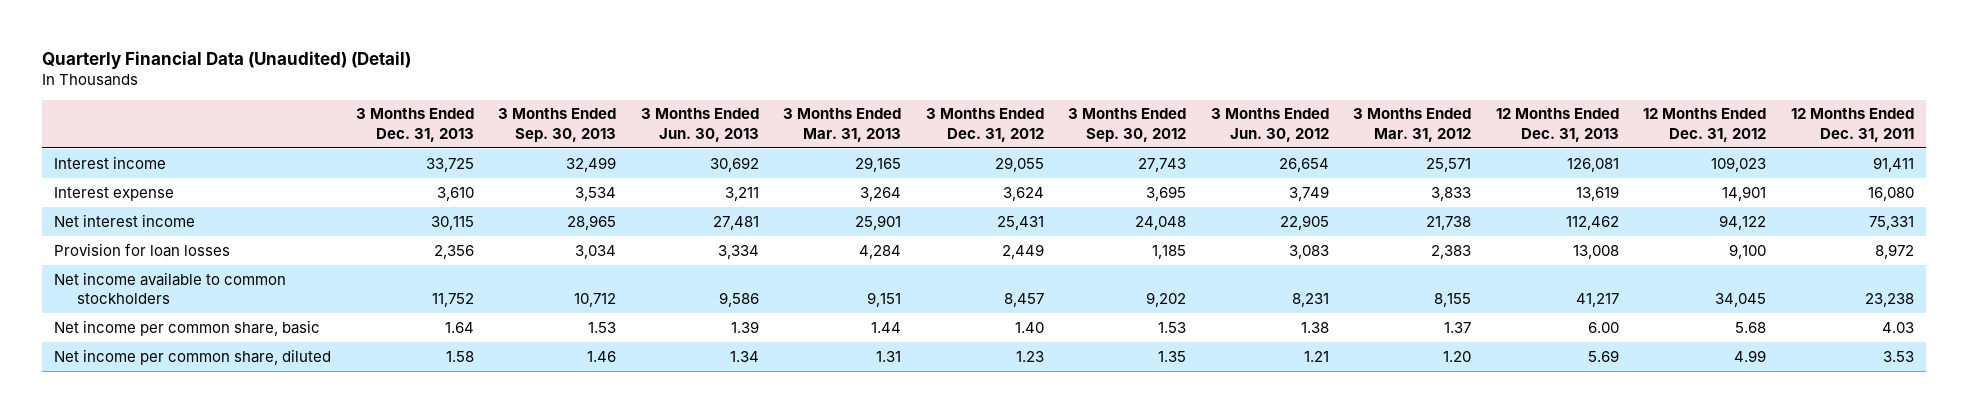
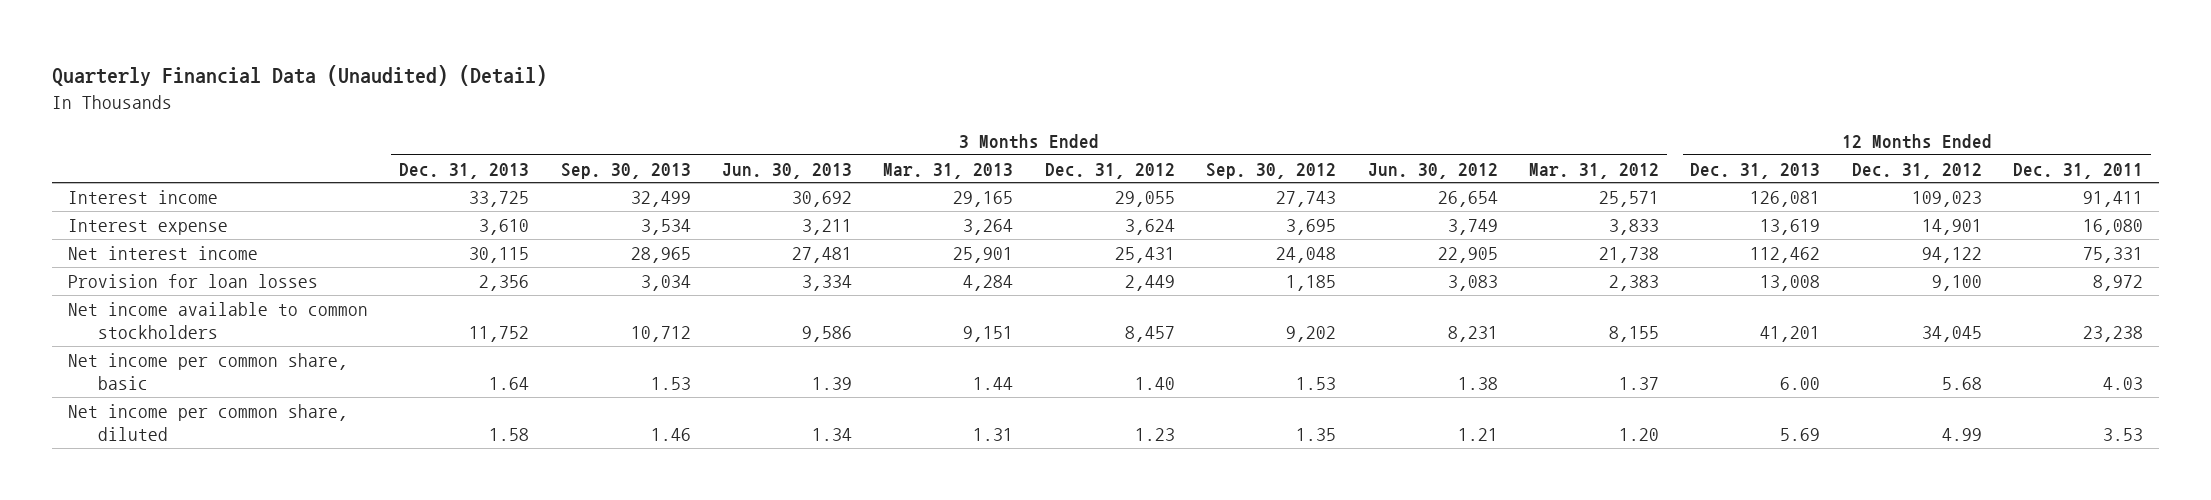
[1575,292,1619,307] 41,217 -> [1760,326,1821,343] 41,201

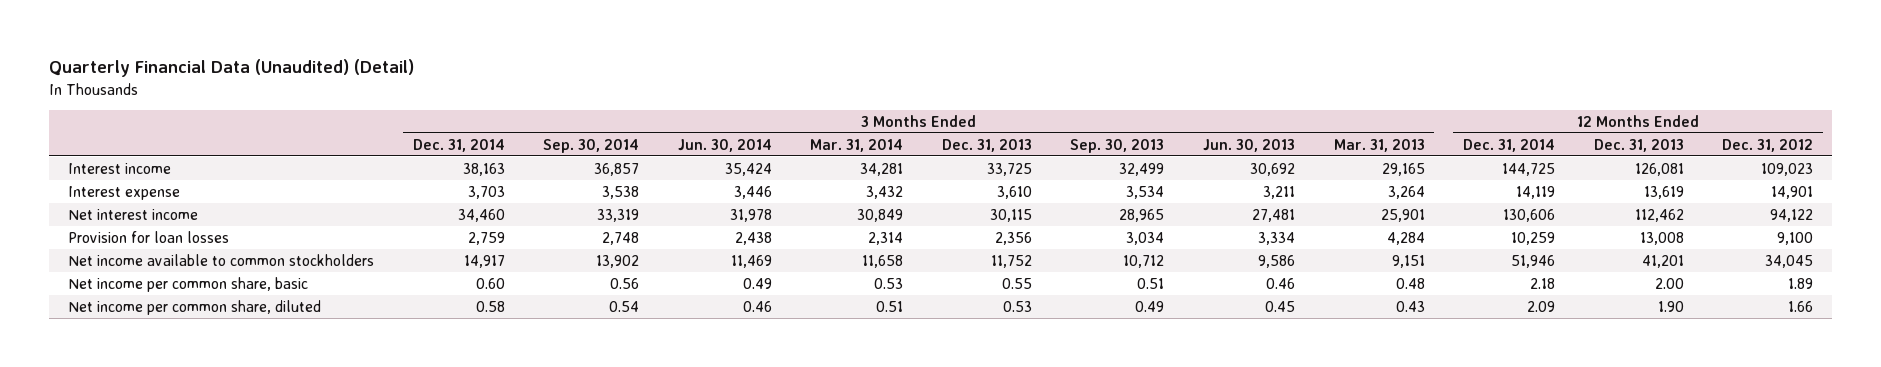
[1044,162,1175,179] Dec. 31, 2012 -> none
[1206,162,1337,179] Sep. 30, 2012 -> none
[1367,162,1498,179] Jun. 30, 2012 -> none
[1528,162,1659,179] Mar. 31, 2012 -> none
[2013,162,2144,179] Dec. 31, 2011 -> none
none -> [412,138,505,152] Dec. 31, 2014
none -> [543,138,640,153] Sep. 30, 2014
none -> [677,138,772,152] Jun. 30, 2014
none -> [810,138,904,152] Mar. 31, 2014
none -> [1463,138,1556,152] Dec. 31, 2014
[489,377,530,391] 1.64 -> [1001,277,1032,289] 0.55
[650,377,691,391] 1.53 -> [1137,277,1165,289] 0.51
[811,377,852,391] 1.39 -> [1265,277,1295,289] 0.46
[973,377,1014,391] 1.44 -> [1395,277,1425,289] 0.48
[1780,377,1821,391] 6.00 -> [1654,277,1684,289] 2.00
[1941,377,1982,391] 5.68 -> [1788,277,1814,289] 1.89
[489,428,530,442] 1.58 -> [1002,300,1032,312] 0.53
[650,428,691,442] 1.46 -> [1135,300,1165,312] 0.49
[811,428,852,442] 1.34 -> [1264,300,1295,312] 0.45
[973,428,1014,442] 1.31 -> [1395,300,1425,312] 0.43
[1780,428,1821,442] 5.69 -> [1657,300,1684,312] 1.90
[1941,428,1982,442] 4.99 -> [1788,300,1814,312] 1.66

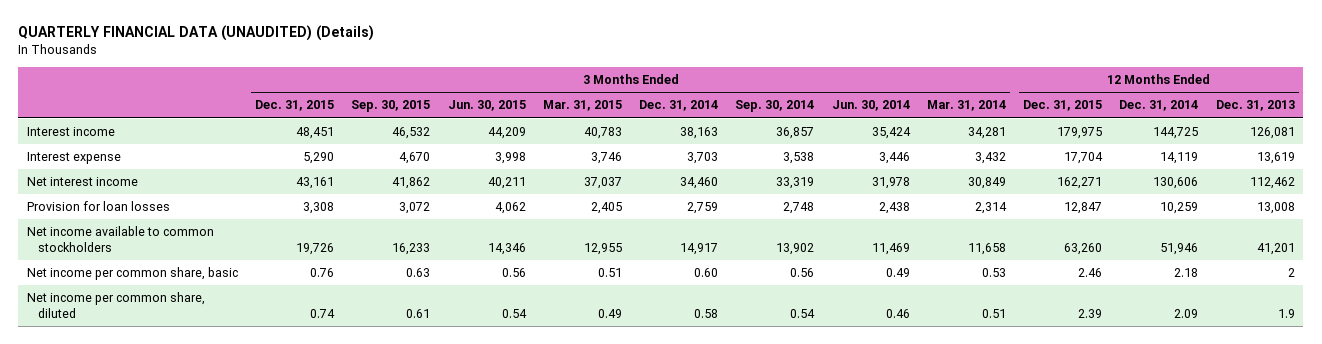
[48,59,414,78] Quarterly Financial Data (Unaudited) (Detail) -> [18,25,375,42] QUARTERLY FINANCIAL DATA (UNAUDITED) (Details)
[941,138,1032,152] Dec. 31, 2013 -> none
[1070,138,1165,153] Sep. 30, 2013 -> none
[1202,138,1295,152] Jun. 30, 2013 -> none
[1333,138,1425,152] Mar. 31, 2013 -> none
[1722,138,1814,152] Dec. 31, 2012 -> none
none -> [255,100,335,112] Dec. 31, 2015
none -> [351,100,431,113] Sep. 30, 2015
none -> [447,100,526,112] Jun. 30, 2015
none -> [542,100,622,112] Mar. 31, 2015
none -> [1023,100,1103,112] Dec. 31, 2015
[1654,277,1684,289] 2.00 -> [1287,268,1295,278] 2
[1657,300,1684,312] 1.90 -> [1277,308,1295,318] 1.9

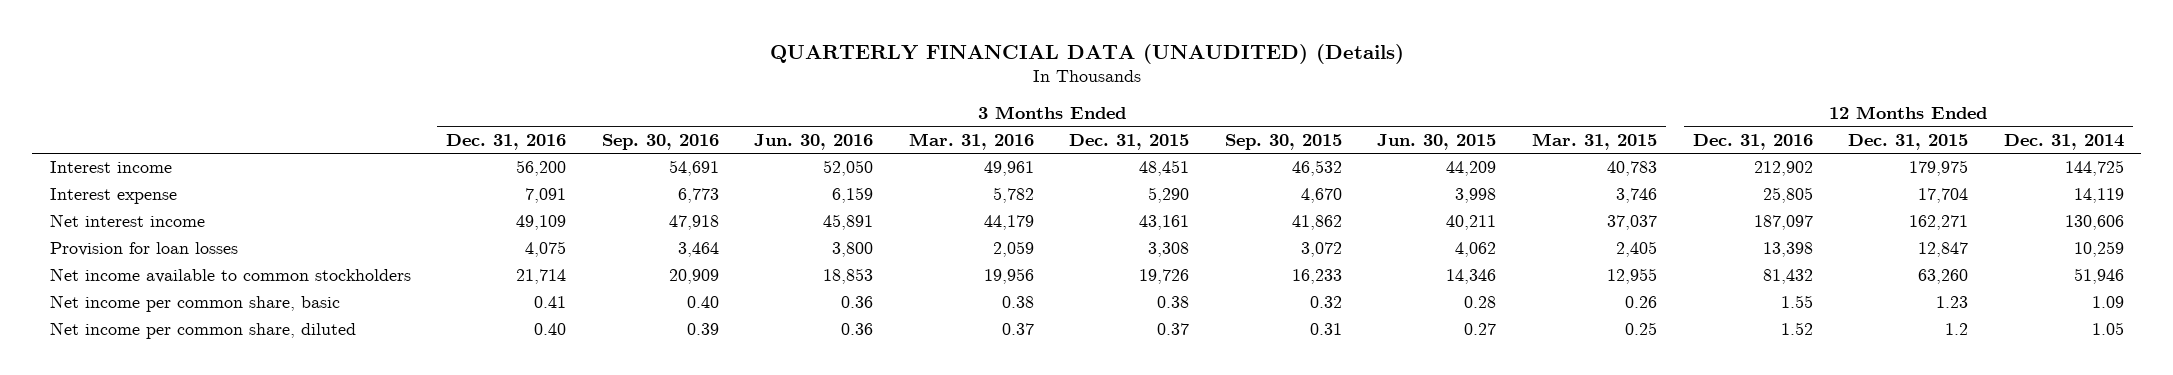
[639,100,719,112] Dec. 31, 2014 -> none
[735,100,815,113] Sep. 30, 2014 -> none
[831,100,910,112] Jun. 30, 2014 -> none
[926,100,1006,112] Mar. 31, 2014 -> none
[1215,100,1295,112] Dec. 31, 2013 -> none
none -> [446,134,567,151] Dec. 31, 2016
none -> [601,134,719,151] Sep. 30, 2016
none -> [754,134,874,151] Jun. 30, 2016
none -> [908,133,1034,151] Mar. 31, 2016
none -> [1692,134,1813,151] Dec. 31, 2016
[310,268,335,278] 0.76 -> [1157,296,1190,309] 0.38
[406,268,431,278] 0.63 -> [1309,296,1342,309] 0.32
[501,268,526,278] 0.56 -> [1464,296,1497,309] 0.28
[597,268,622,278] 0.51 -> [1625,296,1658,309] 0.26
[1078,268,1103,278] 2.46 -> [1936,296,1969,309] 1.23
[1174,268,1199,278] 2.18 -> [2091,296,2124,309] 1.09
[310,308,336,318] 0.74 -> [1157,323,1190,336] 0.37
[406,308,431,318] 0.61 -> [1309,323,1342,336] 0.31
[501,308,527,318] 0.54 -> [1464,323,1497,336] 0.27
[597,308,622,318] 0.49 -> [1625,322,1658,336] 0.25
[1078,308,1103,318] 2.39 -> [1945,323,1969,336] 1.2
[1174,308,1199,318] 2.09 -> [2091,322,2124,336] 1.05

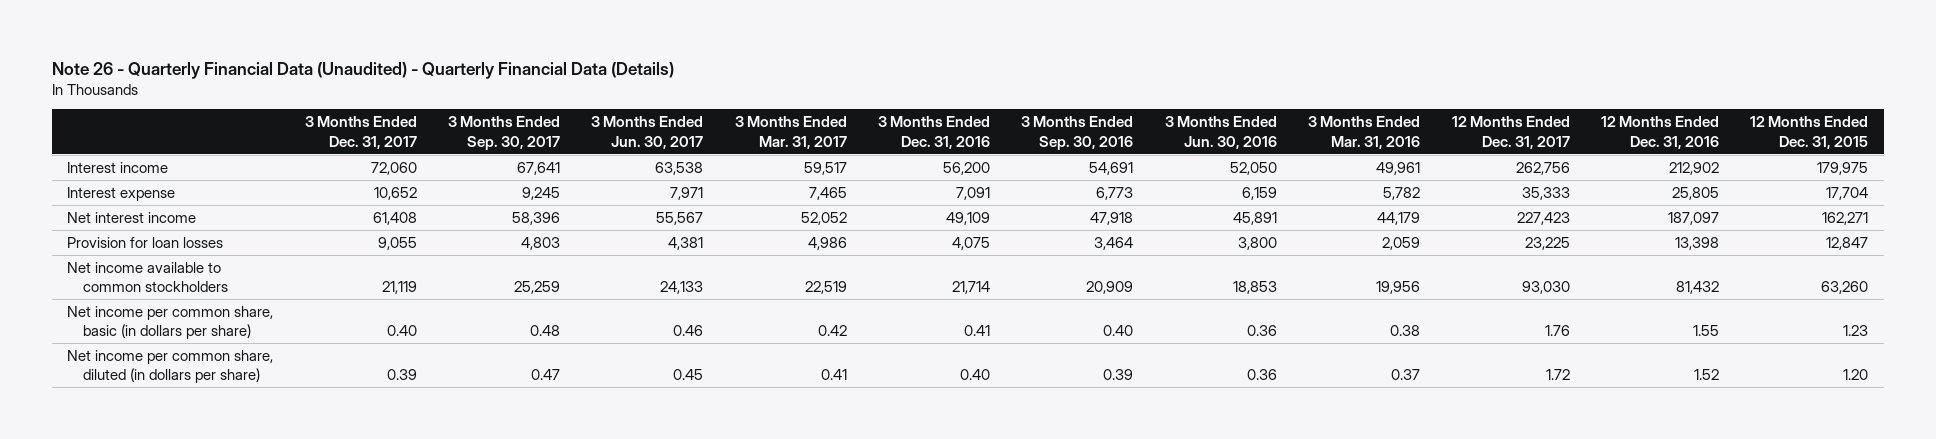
[769,43,1404,64] QUARTERLY FINANCIAL DATA (UNAUDITED) (Details) -> [51,61,674,79] Note 26 - Quarterly Financial Data (Unaudited) - Quarterly Financial Data (Details)
[1069,134,1190,151] Dec. 31, 2015 -> none
[1224,134,1342,151] Sep. 30, 2015 -> none
[1377,134,1497,151] Jun. 30, 2015 -> none
[1532,133,1658,151] Mar. 31, 2015 -> none
[2003,134,2124,151] Dec. 31, 2014 -> none
none -> [304,116,417,149] 3 Months Ended Dec. 31, 2017
none -> [447,116,560,150] 3 Months Ended Sep. 30, 2017
none -> [591,116,704,149] 3 Months Ended Jun. 30, 2017
none -> [734,116,847,149] 3 Months Ended Mar. 31, 2017
none -> [1451,116,1570,149] 12 Months Ended Dec. 31, 2017
[49,295,340,313] Net income per common share, basic -> [67,305,274,340] Net income per common share, basic (in dollars per share)
[49,322,356,340] Net income per common share, diluted -> [67,349,274,384] Net income per common share, diluted (in dollars per share)
[1945,323,1969,336] 1.2 -> [1843,369,1869,381] 1.20

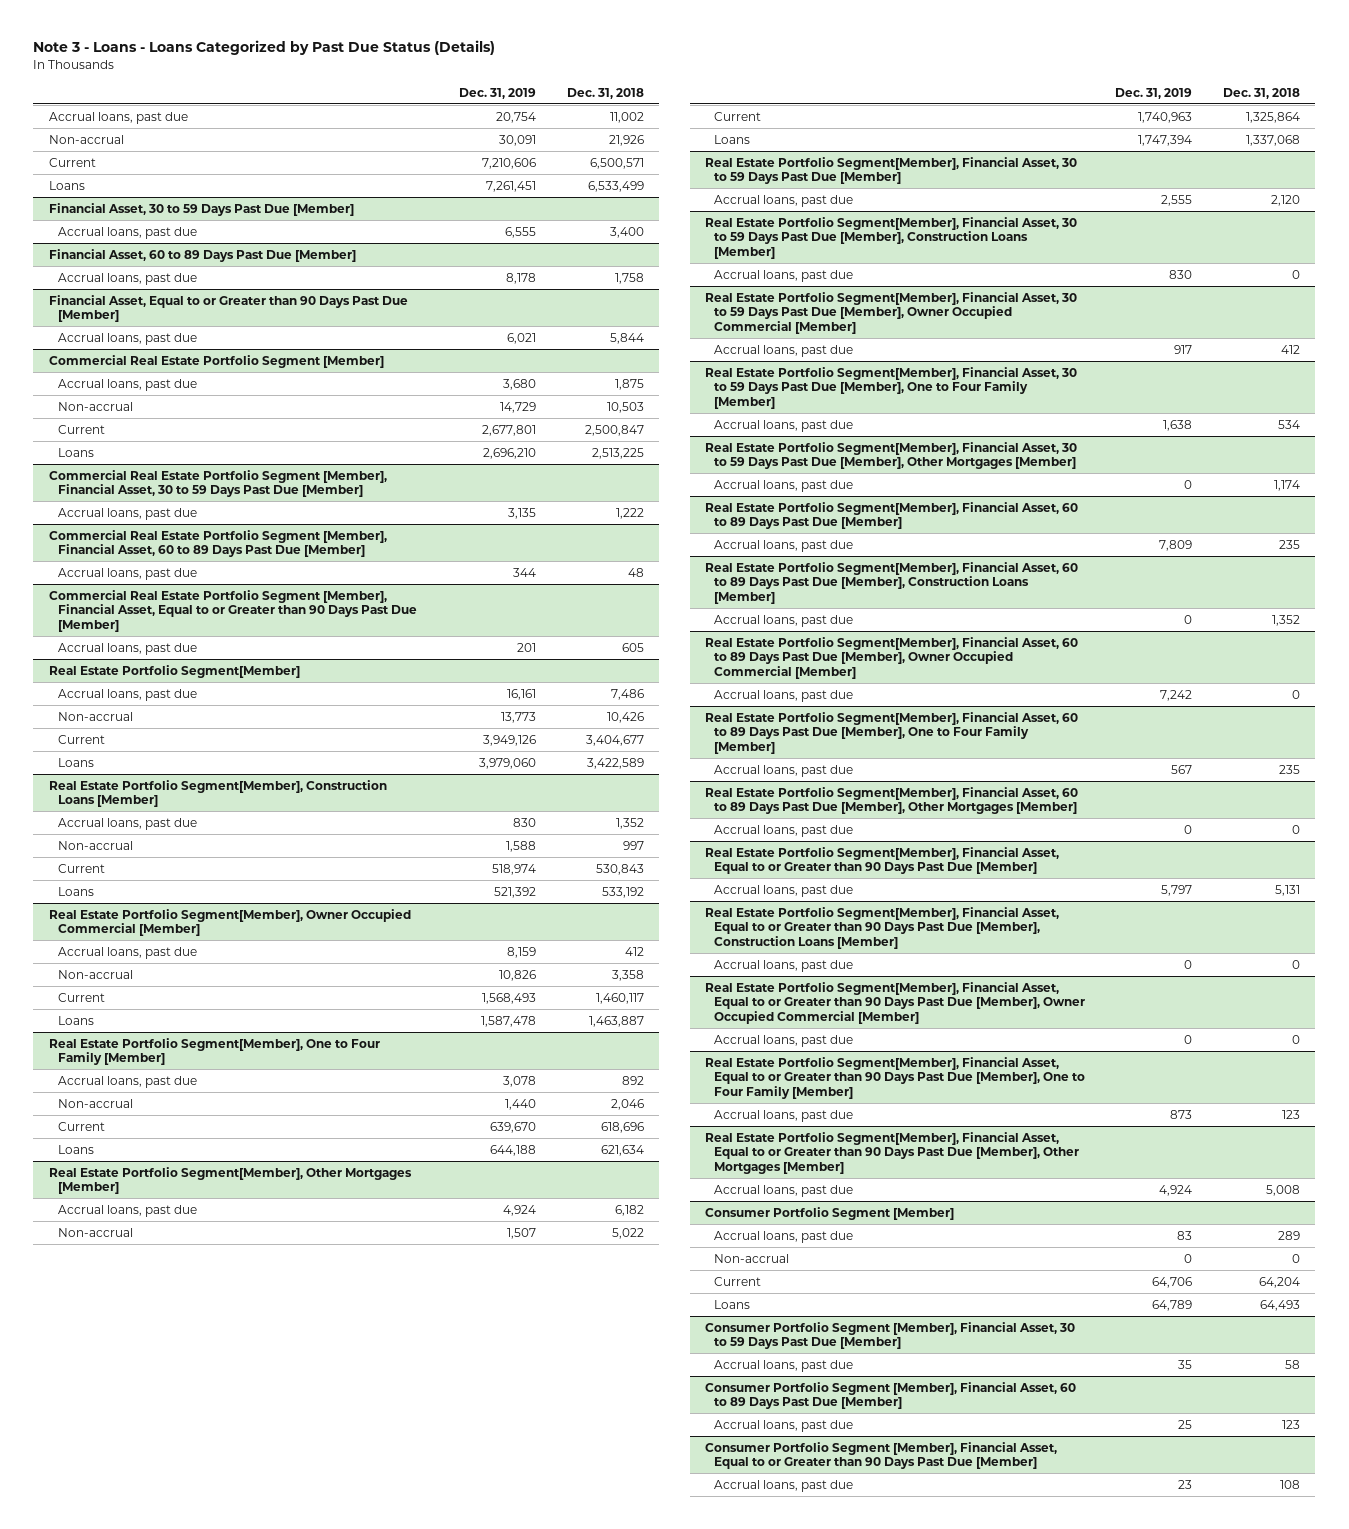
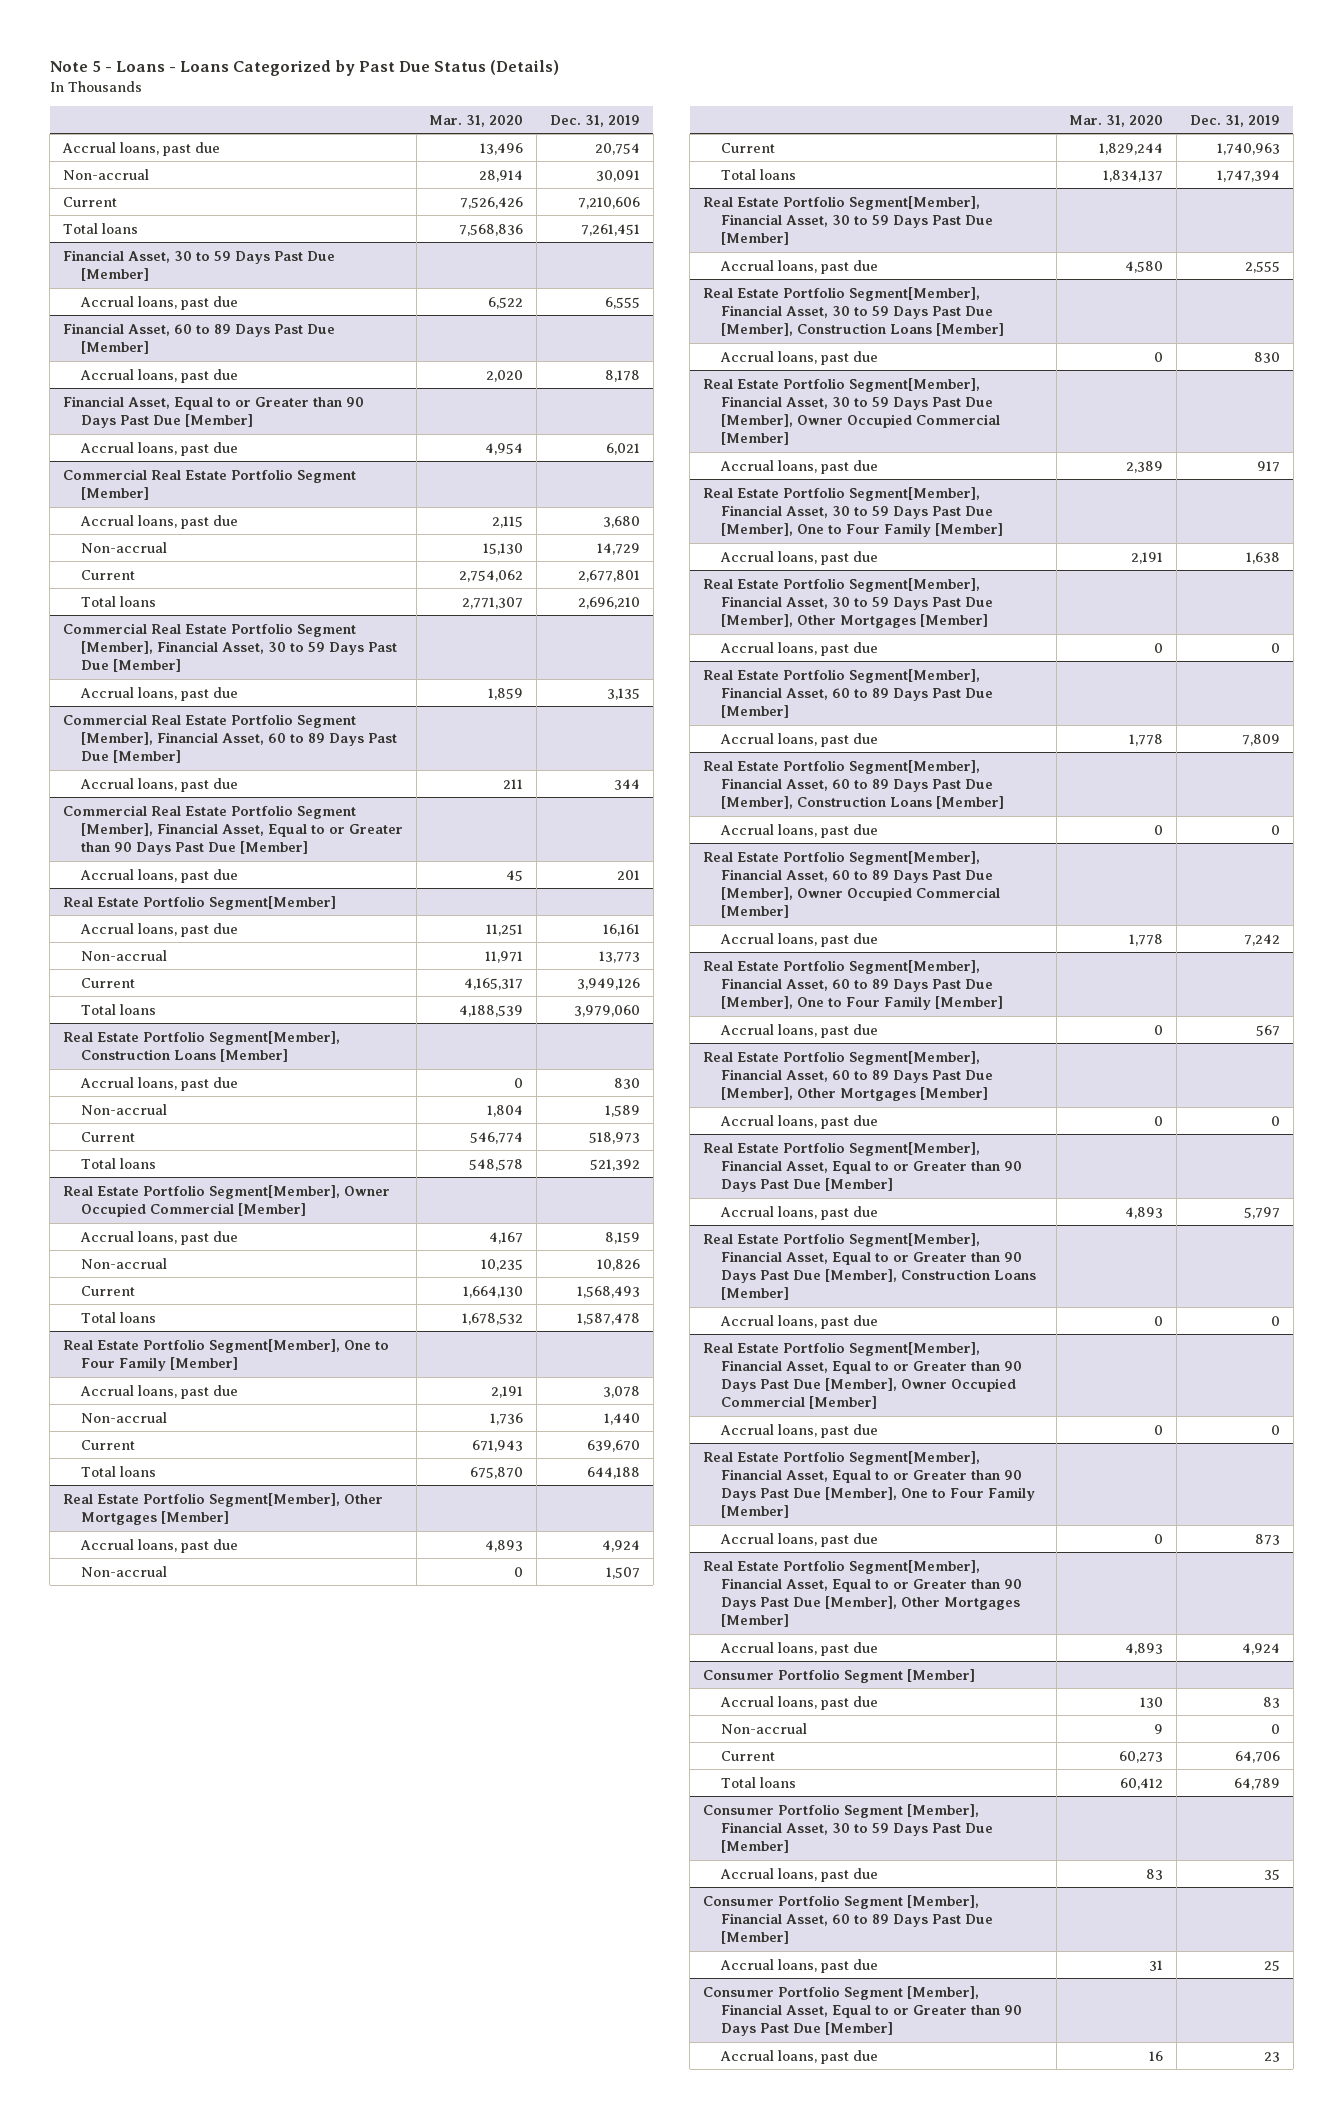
[33,40,496,56] Note 3 - Loans - Loans Categorized by Past Due Status (Details) -> [49,60,559,77] Note 5 - Loans - Loans Categorized by Past Due Status (Details)
[566,87,644,99] Dec. 31, 2018 -> none
none -> [429,114,524,127] Mar. 31, 2020
[48,180,85,190] Loans -> [62,222,138,234] Total loans
[57,447,94,457] Loans -> [80,595,156,607] Total loans
[57,757,94,767] Loans -> [80,1003,156,1015] Total loans
[506,840,537,852] 1,588 -> [605,1104,641,1117] 1,589
[492,863,537,875] 518,974 -> [589,1131,641,1144] 518,973
[57,886,94,896] Loans -> [80,1157,156,1169] Total loans
[57,1015,94,1025] Loans -> [80,1311,156,1323] Total loans
[57,1144,94,1154] Loans -> [80,1465,156,1477] Total loans
[713,134,750,144] Loans -> [720,168,796,180] Total loans
[713,1299,750,1309] Loans -> [720,1776,796,1788] Total loans

